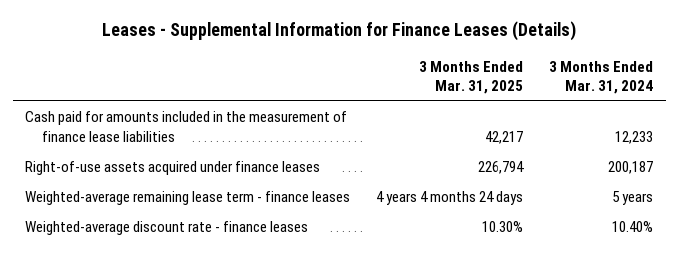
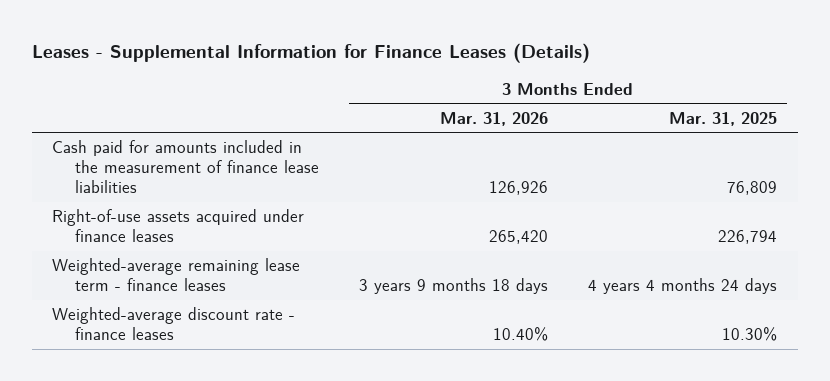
[548,60,653,95] 3 Months Ended Mar. 31, 2024 -> none
none -> [439,111,548,126] Mar. 31, 2026
[485,130,524,144] 42,217 -> [727,181,778,196] 76,809

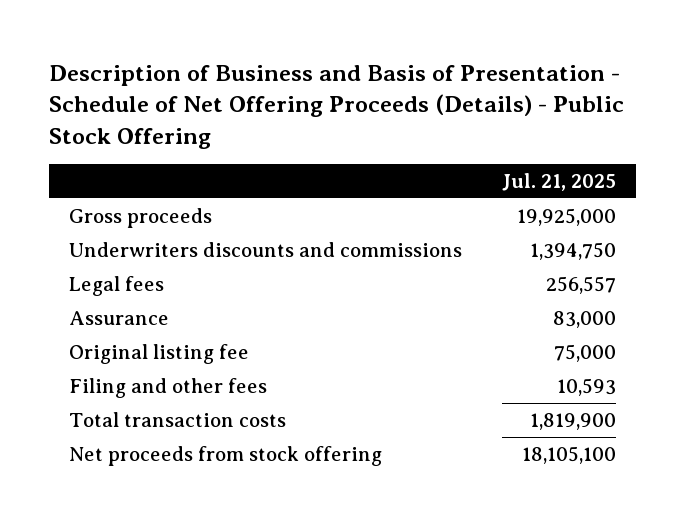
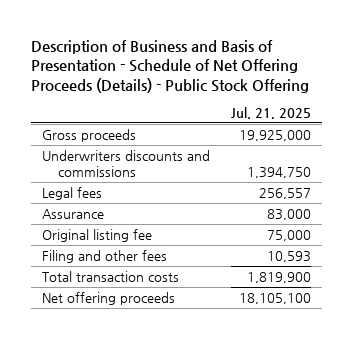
[69,445,383,466] Net proceeds from stock offering -> [41,291,175,305] Net offering proceeds

